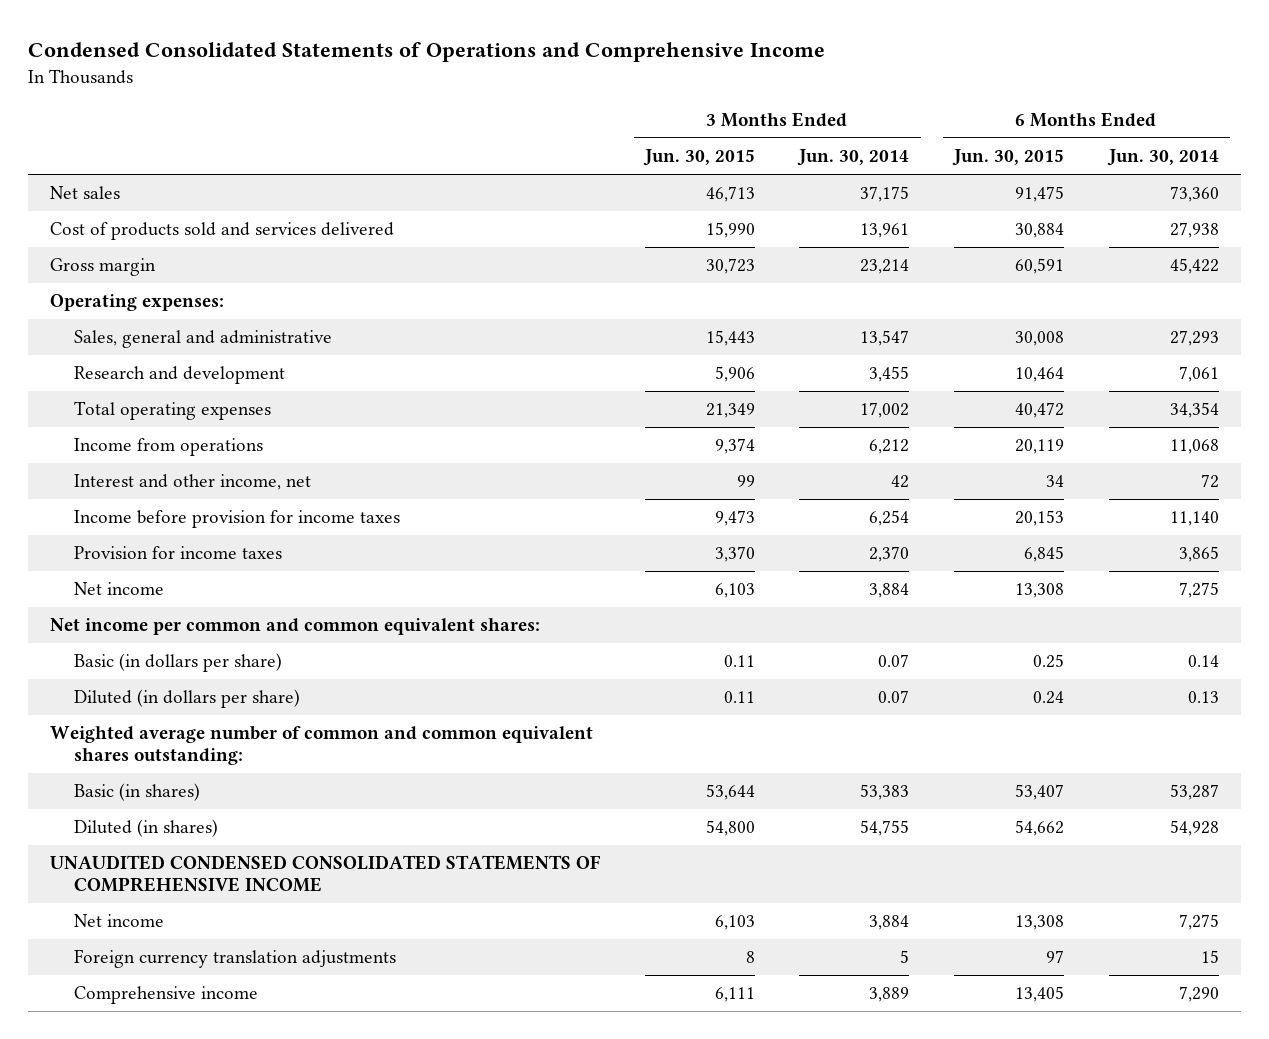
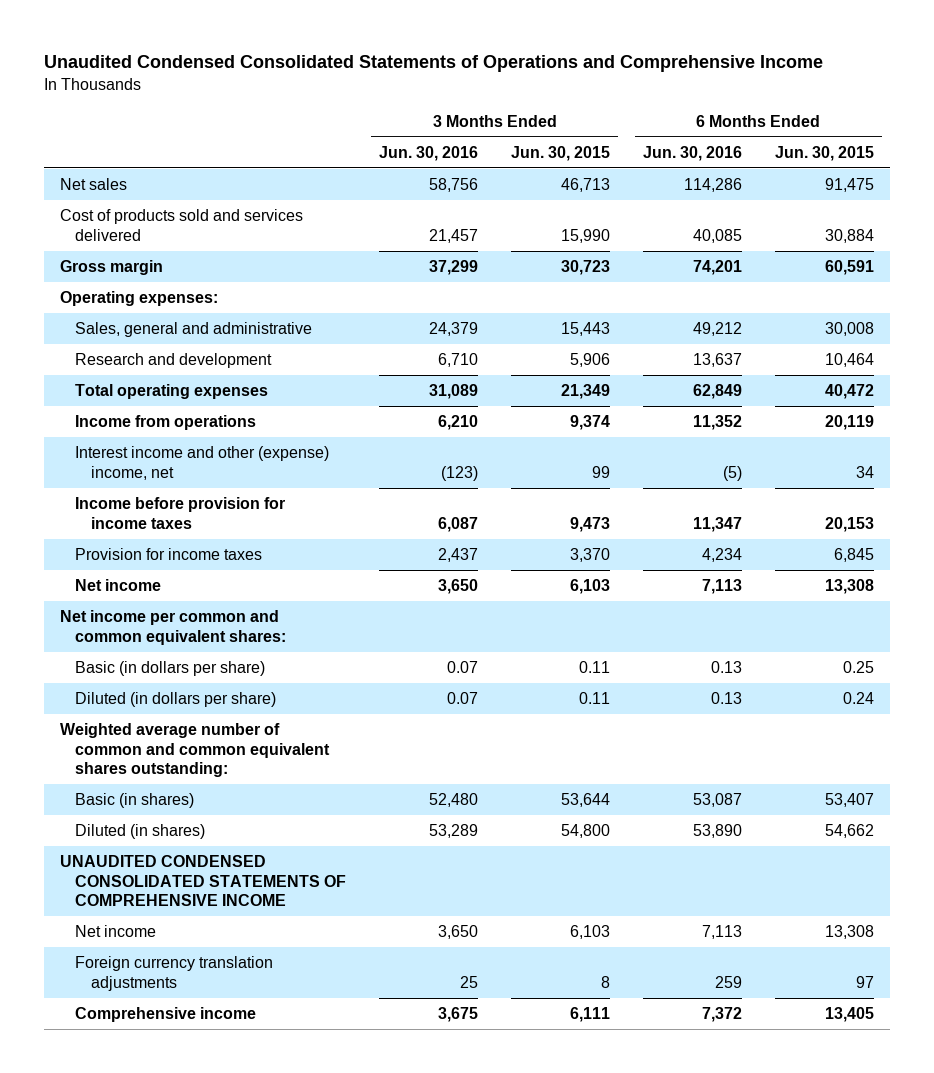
[27,42,825,63] Condensed Consolidated Statements of Operations and Comprehensive Income -> [43,55,823,73] Unaudited Condensed Consolidated Statements of Operations and Comprehensive Income
[797,149,910,167] Jun. 30, 2014 -> none
[1106,149,1219,167] Jun. 30, 2014 -> none
none -> [379,145,479,161] Jun. 30, 2016
none -> [642,145,742,161] Jun. 30, 2016
[73,474,311,491] Interest and other income, net -> [75,446,330,480] Interest income and other (expense) income, net

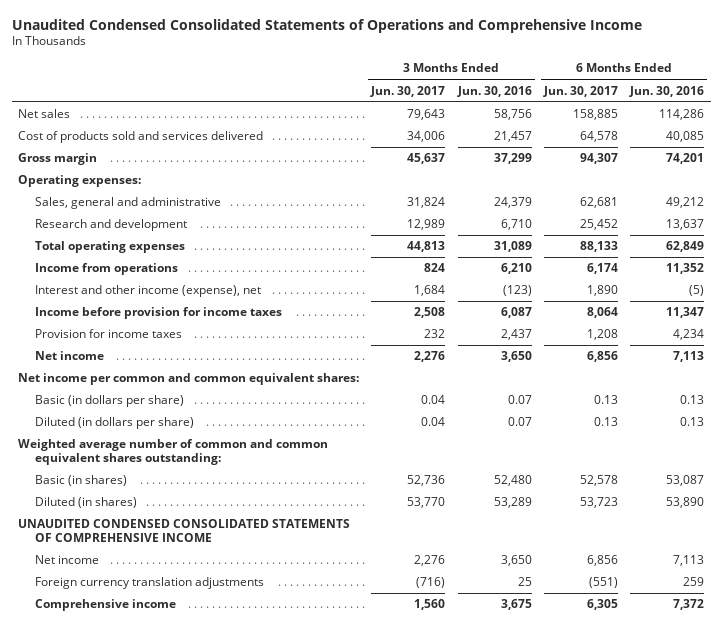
[511,145,611,161] Jun. 30, 2015 -> none
[774,145,874,161] Jun. 30, 2015 -> none
none -> [370,85,446,97] Jun. 30, 2017
none -> [543,85,619,97] Jun. 30, 2017
[75,446,330,480] Interest income and other (expense) income, net -> [34,285,261,298] Interest and other income (expense), net

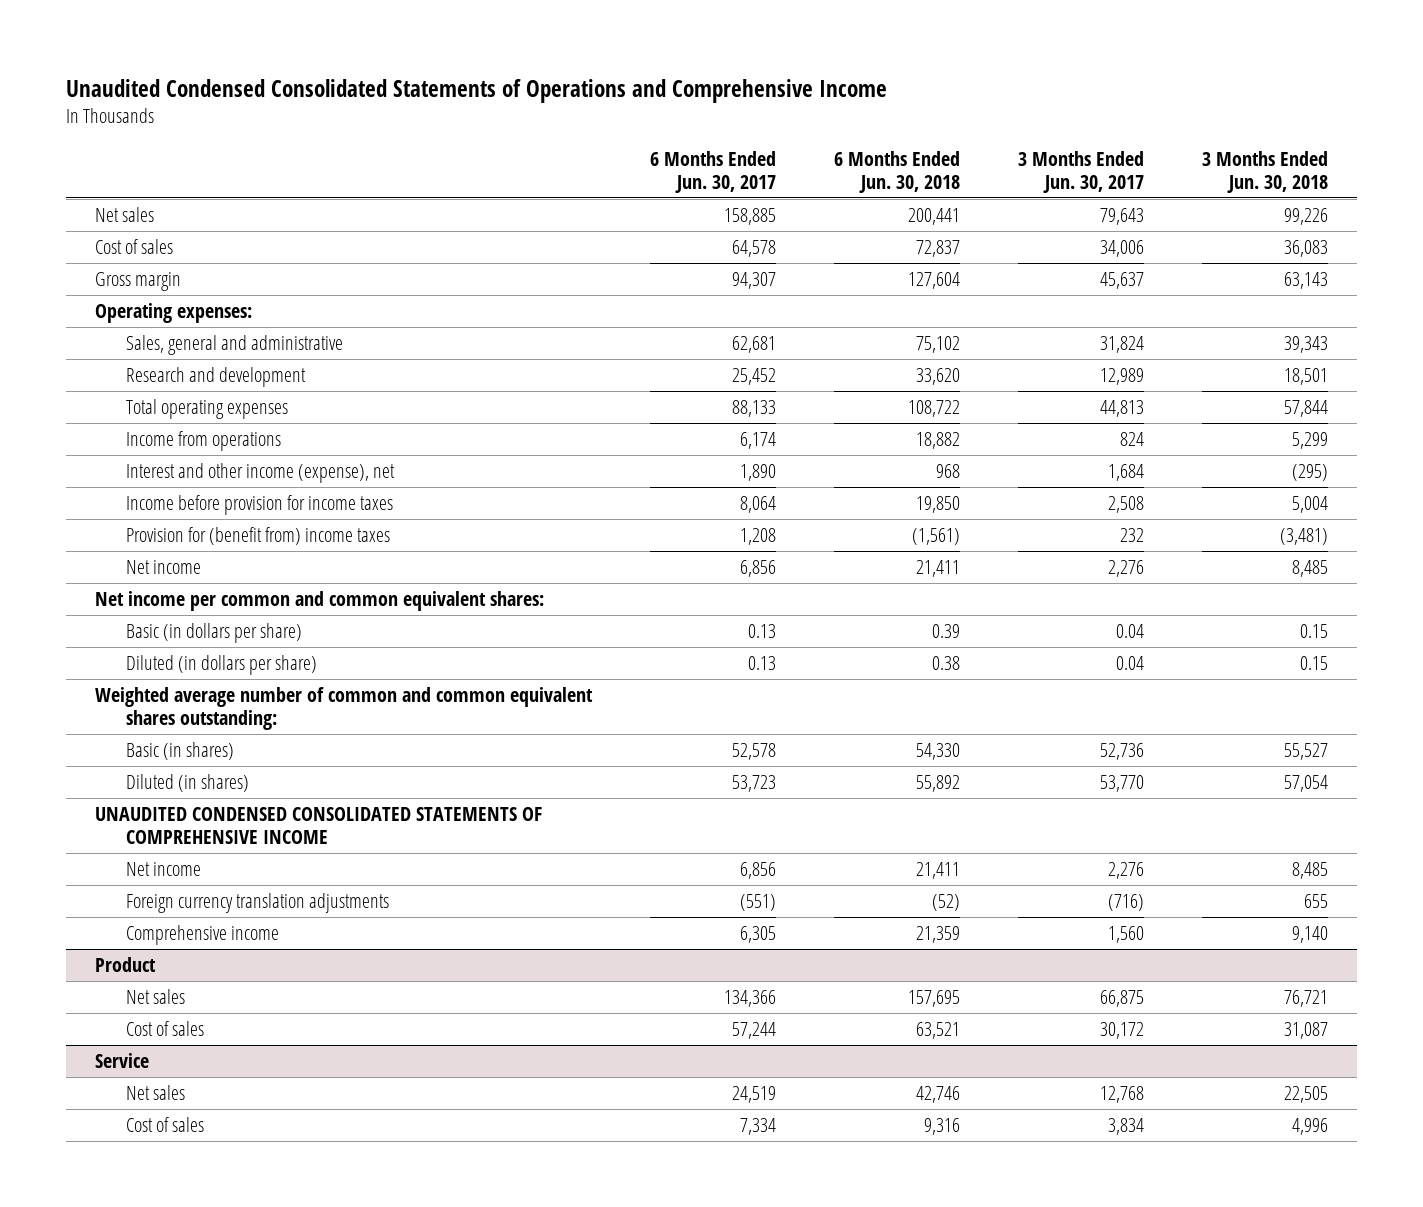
[456,85,532,97] Jun. 30, 2016 -> none
[629,85,705,97] Jun. 30, 2016 -> none
none -> [834,150,961,194] 6 Months Ended Jun. 30, 2018
none -> [1202,150,1329,194] 3 Months Ended Jun. 30, 2018
[17,131,263,144] Cost of products sold and services delivered -> [94,238,173,254] Cost of sales
[34,329,182,339] Provision for income taxes -> [126,526,391,545] Provision for (benefit from) income taxes
none -> [94,956,156,972] Product
none -> [126,988,186,1004] Net sales
none -> [126,1020,205,1036] Cost of sales
none -> [94,1052,149,1068] Service
none -> [126,1084,186,1100] Net sales
none -> [126,1116,205,1132] Cost of sales

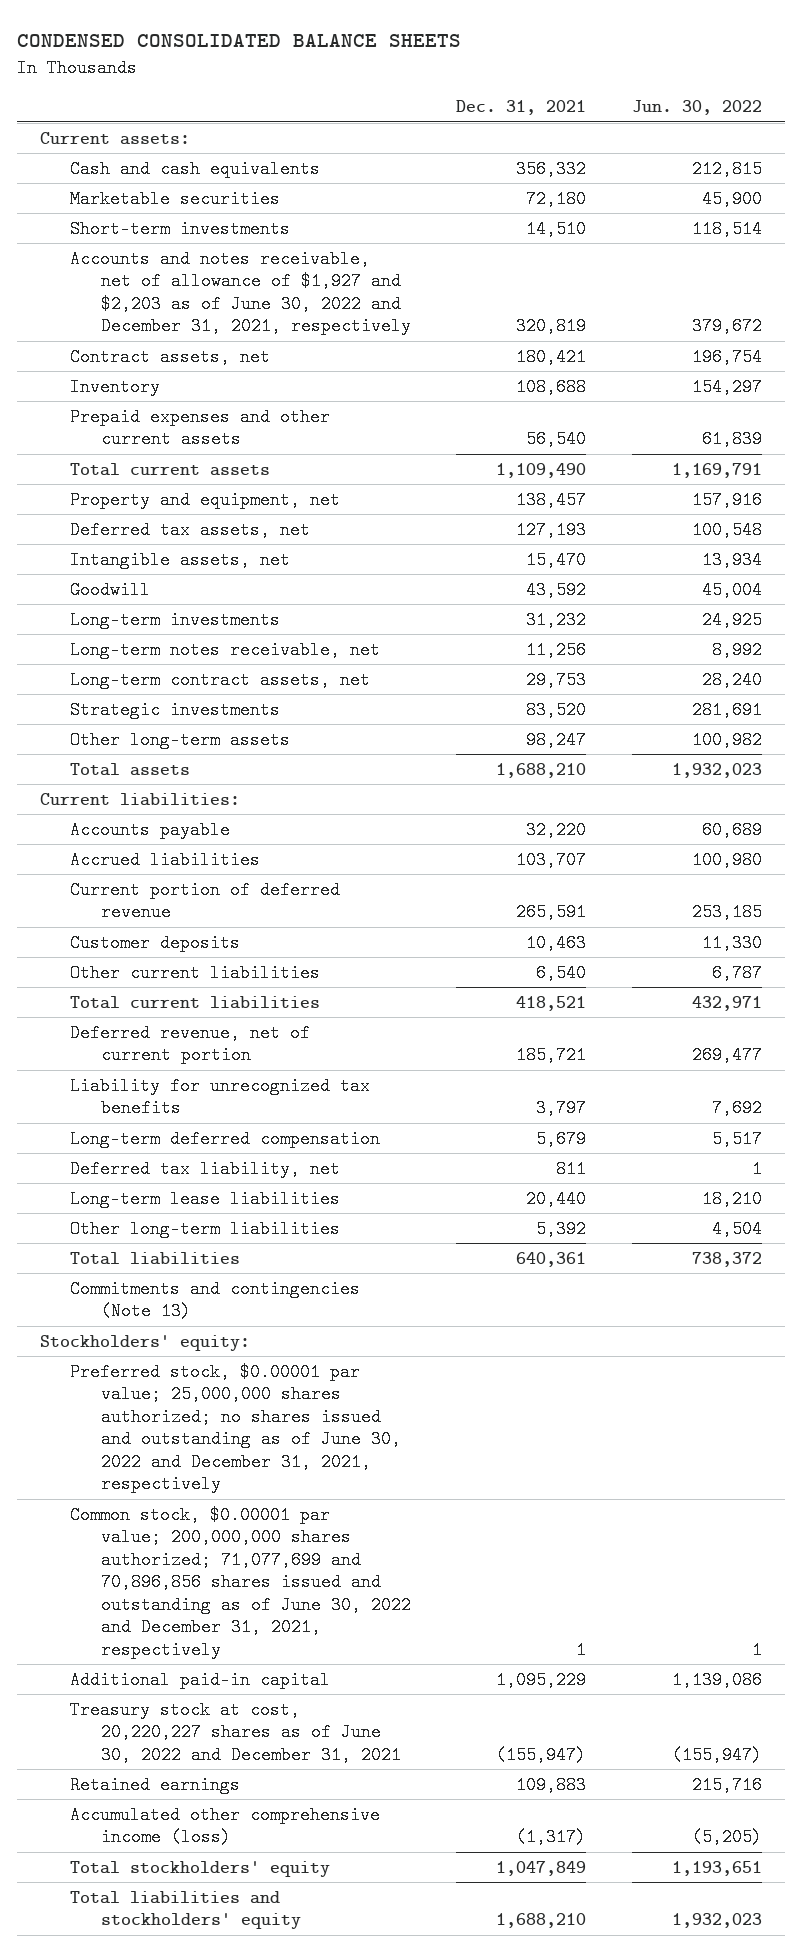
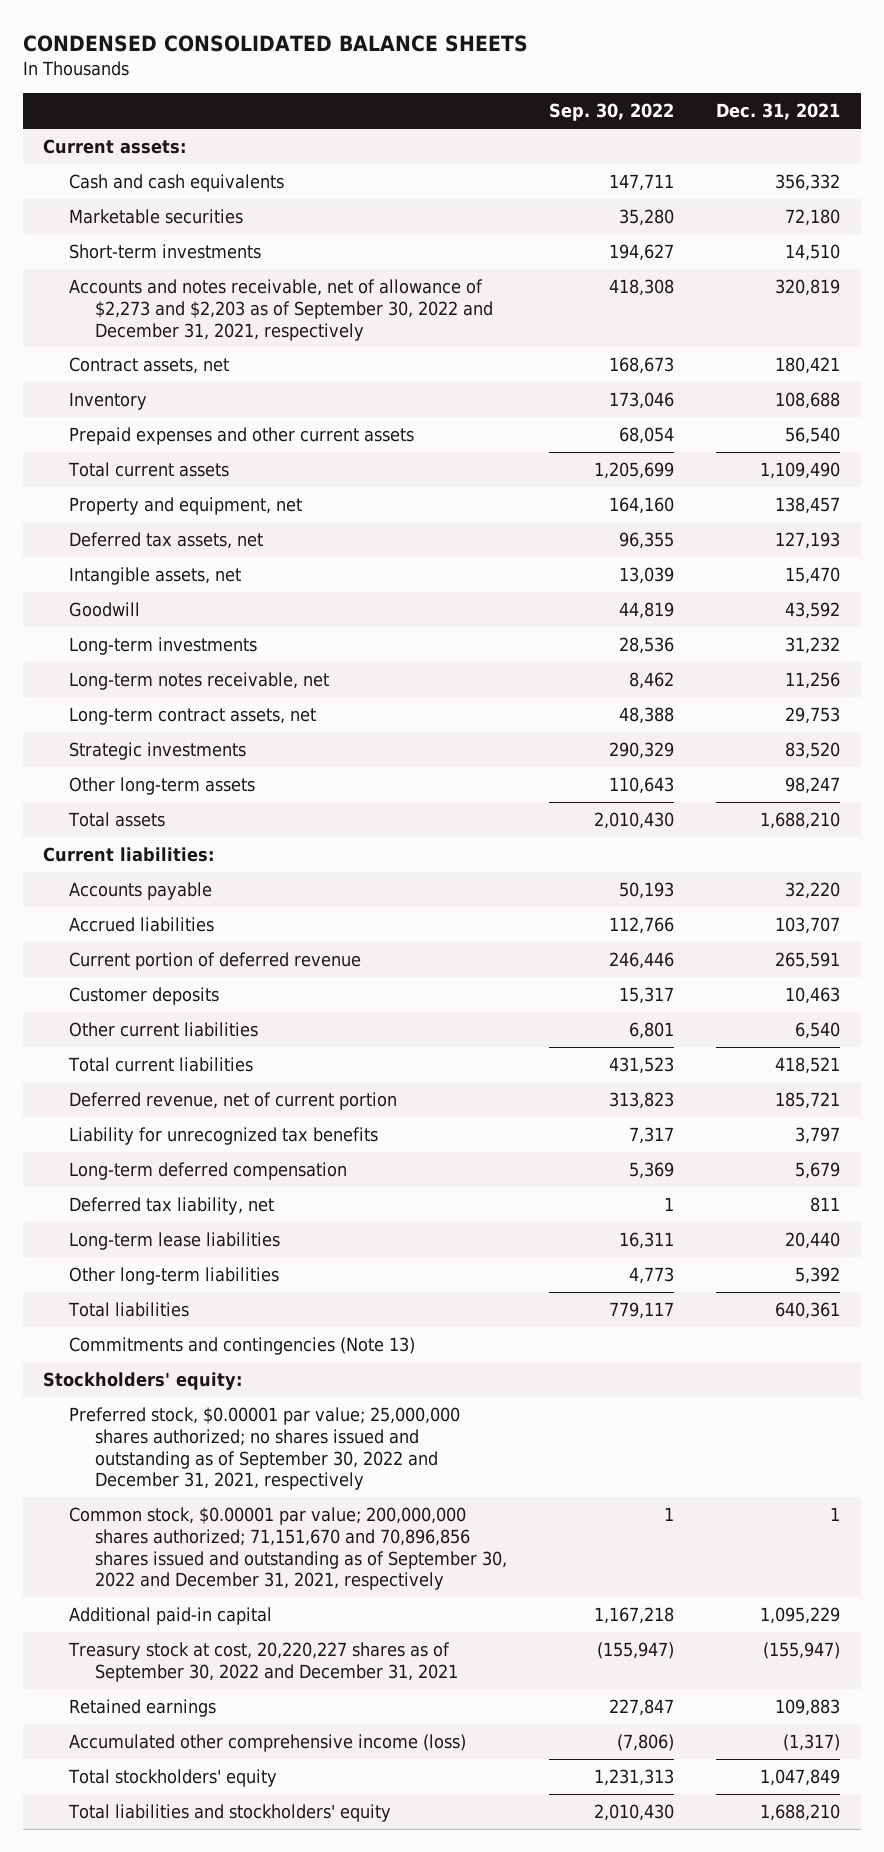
[631,100,762,116] Jun. 30, 2022 -> none
none -> [549,103,675,122] Sep. 30, 2022
[70,249,411,336] Accounts and notes receivable, net of allowance of $1,927 and $2,203 as of June 30, 2022 and December 31, 2021, respectively -> [69,278,494,341] Accounts and notes receivable, net of allowance of $2,273 and $2,203 as of September 30, 2022 and December 31, 2021, respectively
[70,1362,401,1494] Preferred stock, $0.00001 par value; 25,000,000 shares authorized; no shares issued and outstanding as of June 30, 2022 and December 31, 2021, respectively -> [69,1406,461,1491] Preferred stock, $0.00001 par value; 25,000,000 shares authorized; no shares issued and outstanding as of September 30, 2022 and December 31, 2021, respectively
[70,1505,411,1659] Common stock, $0.00001 par value; 200,000,000 shares authorized; 71,077,699 and 70,896,856 shares issued and outstanding as of June 30, 2022 and December 31, 2021, respectively -> [69,1506,508,1591] Common stock, $0.00001 par value; 200,000,000 shares authorized; 71,151,670 and 70,896,856 shares issued and outstanding as of September 30, 2022 and December 31, 2021, respectively
[70,1700,401,1764] Treasury stock at cost, 20,220,227 shares as of June 30, 2022 and December 31, 2021 -> [68,1641,459,1682] Treasury stock at cost, 20,220,227 shares as of September 30, 2022 and December 31, 2021

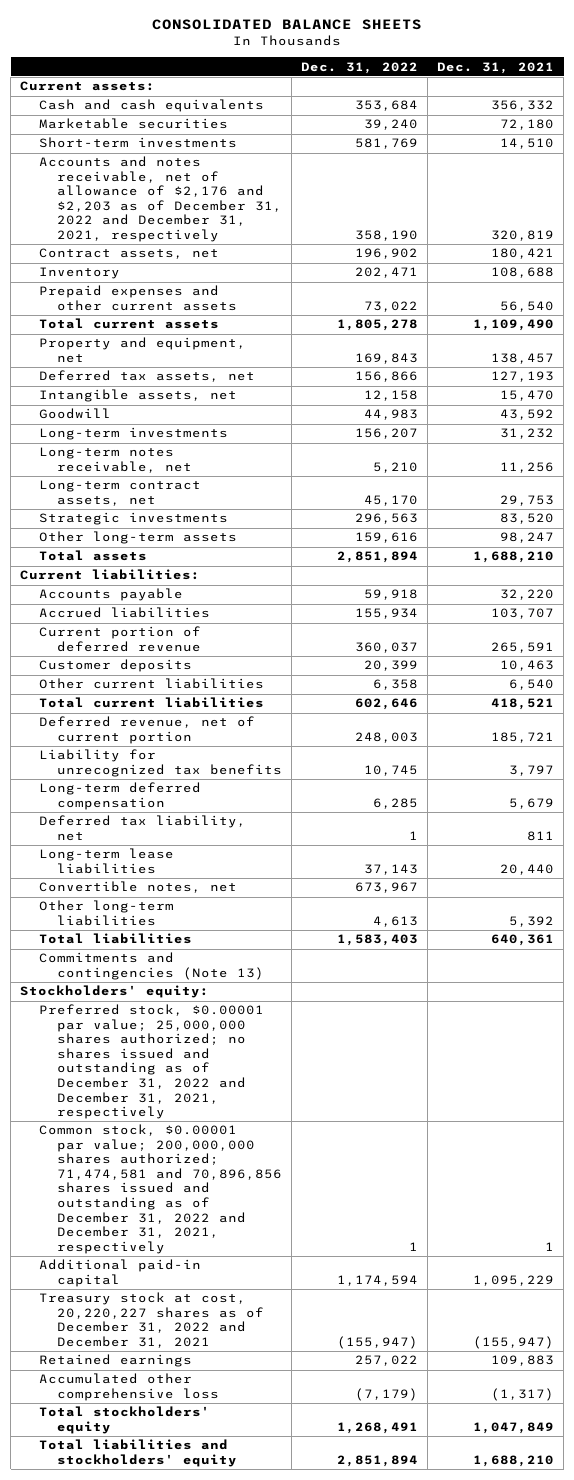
[22,34,528,52] CONDENSED CONSOLIDATED BALANCE SHEETS -> [152,19,423,31] CONSOLIDATED BALANCE SHEETS
[549,103,675,122] Sep. 30, 2022 -> none
none -> [300,61,418,74] Dec. 31, 2022
[69,278,494,341] Accounts and notes receivable, net of allowance of $2,273 and $2,203 as of September 30, 2022 and December 31, 2021, respectively -> [38,156,282,242] Accounts and notes receivable, net of allowance of $2,176 and $2,203 as of December 31, 2022 and December 31, 2021, respectively
none -> [38,881,237,894] Convertible notes, net
[69,1406,461,1491] Preferred stock, $0.00001 par value; 25,000,000 shares authorized; no shares issued and outstanding as of September 30, 2022 and December 31, 2021, respectively -> [38,1004,264,1120] Preferred stock, $0.00001 par value; 25,000,000 shares authorized; no shares issued and outstanding as of December 31, 2022 and December 31, 2021, respectively
[69,1506,508,1591] Common stock, $0.00001 par value; 200,000,000 shares authorized; 71,151,670 and 70,896,856 shares issued and outstanding as of September 30, 2022 and December 31, 2021, respectively -> [38,1124,282,1254] Common stock, $0.00001 par value; 200,000,000 shares authorized; 71,474,581 and 70,896,856 shares issued and outstanding as of December 31, 2022 and December 31, 2021, respectively
[68,1641,459,1682] Treasury stock at cost, 20,220,227 shares as of September 30, 2022 and December 31, 2021 -> [38,1292,264,1348] Treasury stock at cost, 20,220,227 shares as of December 31, 2022 and December 31, 2021
[69,1733,467,1752] Accumulated other comprehensive income (loss) -> [38,1373,219,1401] Accumulated other comprehensive loss

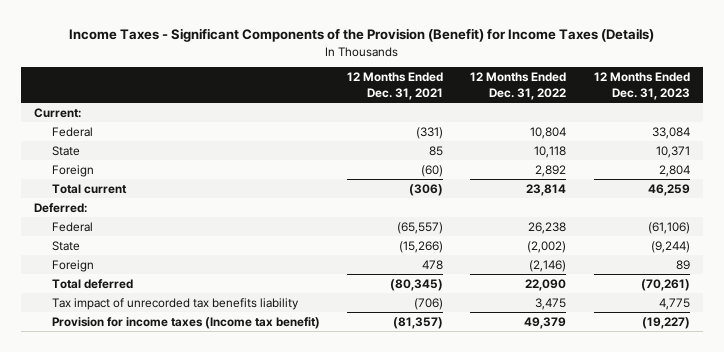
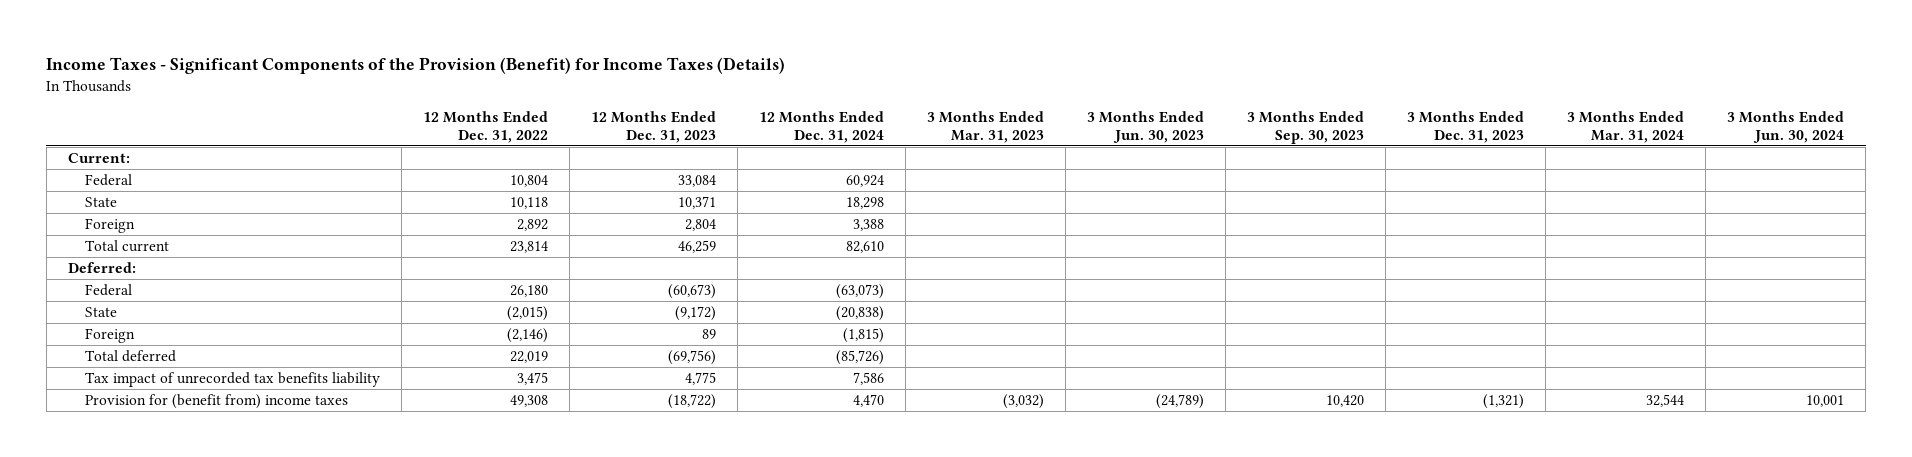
[347,72,444,100] 12 Months Ended Dec. 31, 2021 -> none
none -> [758,111,884,143] 12 Months Ended Dec. 31, 2024
none -> [926,111,1044,143] 3 Months Ended Mar. 31, 2023
none -> [1086,111,1204,143] 3 Months Ended Jun. 30, 2023
none -> [1246,111,1364,144] 3 Months Ended Sep. 30, 2023
none -> [1406,111,1524,143] 3 Months Ended Dec. 31, 2023
none -> [1566,111,1684,143] 3 Months Ended Mar. 31, 2024
none -> [1727,111,1845,143] 3 Months Ended Jun. 30, 2024
[528,221,567,234] 26,238 -> [509,285,548,298] 26,180
[647,221,690,234] (61,106) -> [667,284,716,300] (60,673)
[527,240,567,253] (2,002) -> [506,306,548,322] (2,015)
[650,240,690,253] (9,244) -> [674,306,716,322] (9,172)
[525,278,567,291] 22,090 -> [509,351,548,364] 22,019
[640,278,690,291] (70,261) -> [667,350,716,366] (69,756)
[51,316,320,329] Provision for income taxes (Income tax benefit) -> [84,394,348,410] Provision for (benefit from) income taxes
[524,316,567,329] 49,379 -> [509,395,548,408] 49,308
[641,316,690,329] (19,227) -> [667,394,716,410] (18,722)

